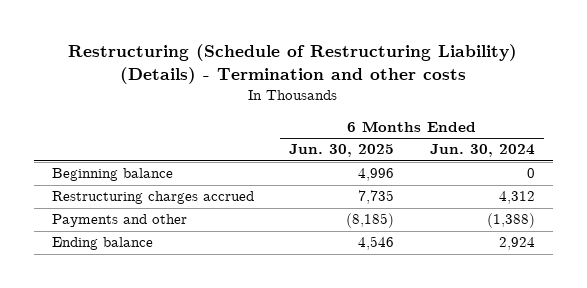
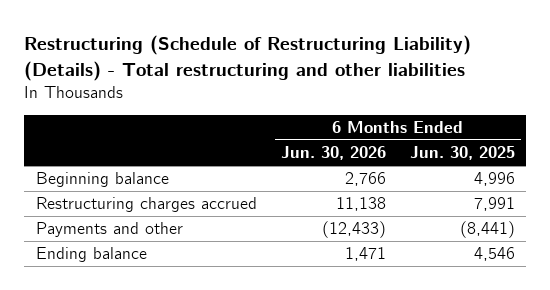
[68,43,518,85] Restructuring (Schedule of Restructuring Liability) (Details) - Termination and other costs -> [23,34,471,81] Restructuring (Schedule of Restructuring Liability) (Details) - Total restructuring and other liabilities
[430,144,536,158] Jun. 30, 2024 -> none
none -> [280,146,386,161] Jun. 30, 2026
[358,190,395,205] 7,735 -> [473,197,515,212] 7,991
[346,213,395,229] (8,185) -> [459,221,515,239] (8,441)

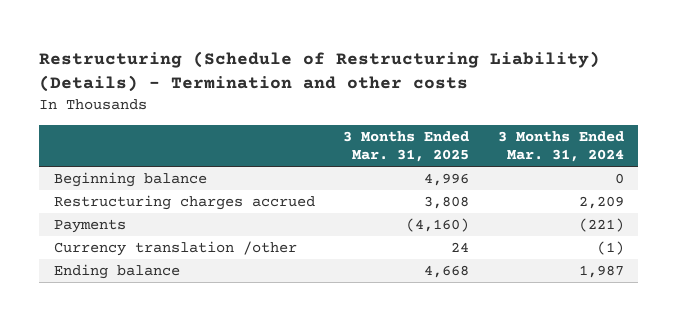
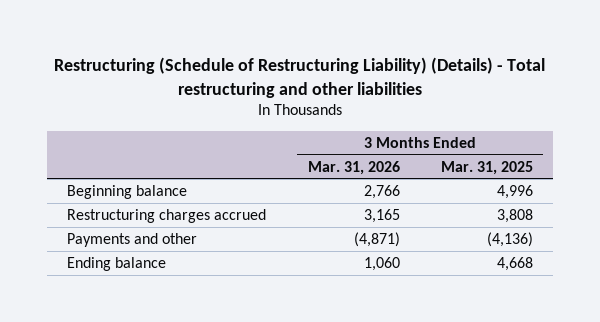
[39,50,601,93] Restructuring (Schedule of Restructuring Liability) (Details) - Termination and other costs -> [54,56,546,98] Restructuring (Schedule of Restructuring Liability) (Details) - Total restructuring and other liabilities
[497,130,624,163] 3 Months Ended Mar. 31, 2024 -> none
none -> [307,160,400,175] Mar. 31, 2026
[53,240,297,256] Currency translation /other -> none
[53,218,126,233] Payments -> [67,232,198,247] Payments and other
[406,217,470,232] (4,160) -> [486,231,533,247] (4,136)

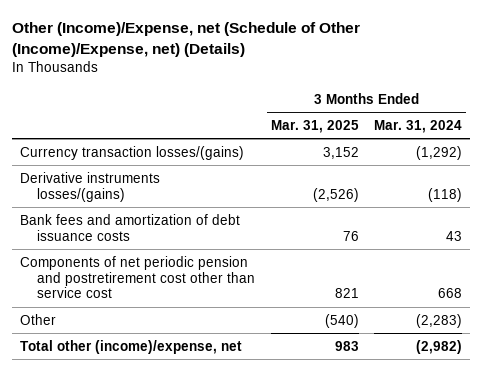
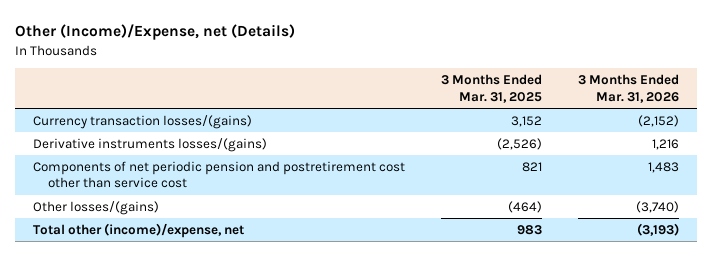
[12,22,361,58] Other (Income)/Expense, net (Schedule of Other (Income)/Expense, net) (Details) -> [14,24,295,41] Other (Income)/Expense, net (Details)
[374,119,463,133] Mar. 31, 2024 -> none
none -> [578,74,680,103] 3 Months Ended Mar. 31, 2026
[19,213,240,241] Bank fees and amortization of debt issuance costs -> none
[19,313,56,325] Other -> [32,200,159,215] Other losses/(gains)
[324,313,359,328] (540) -> [507,200,542,213] (464)

